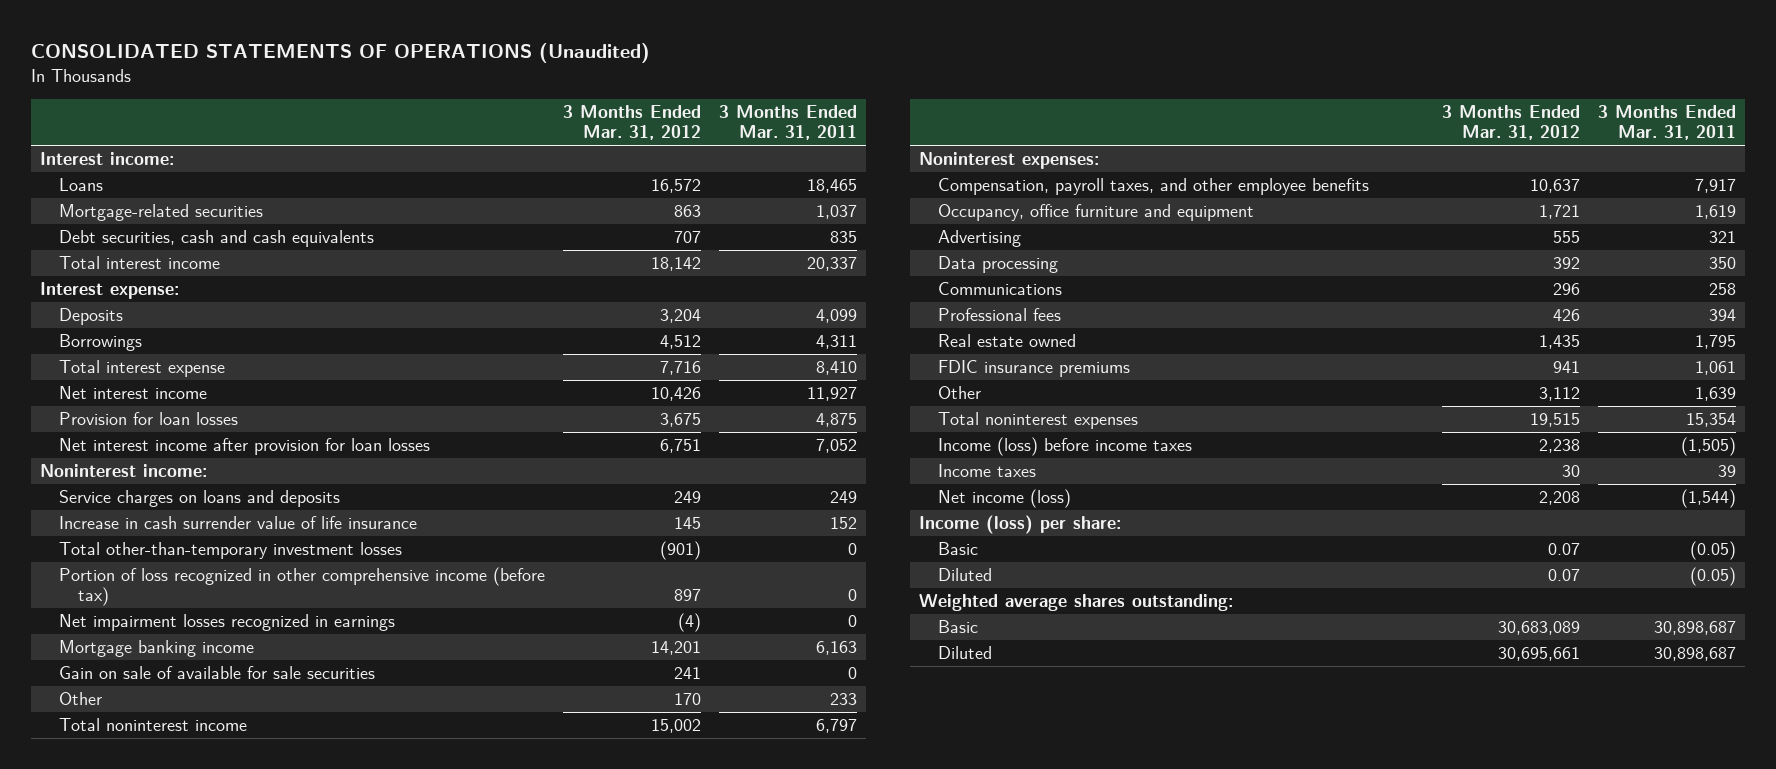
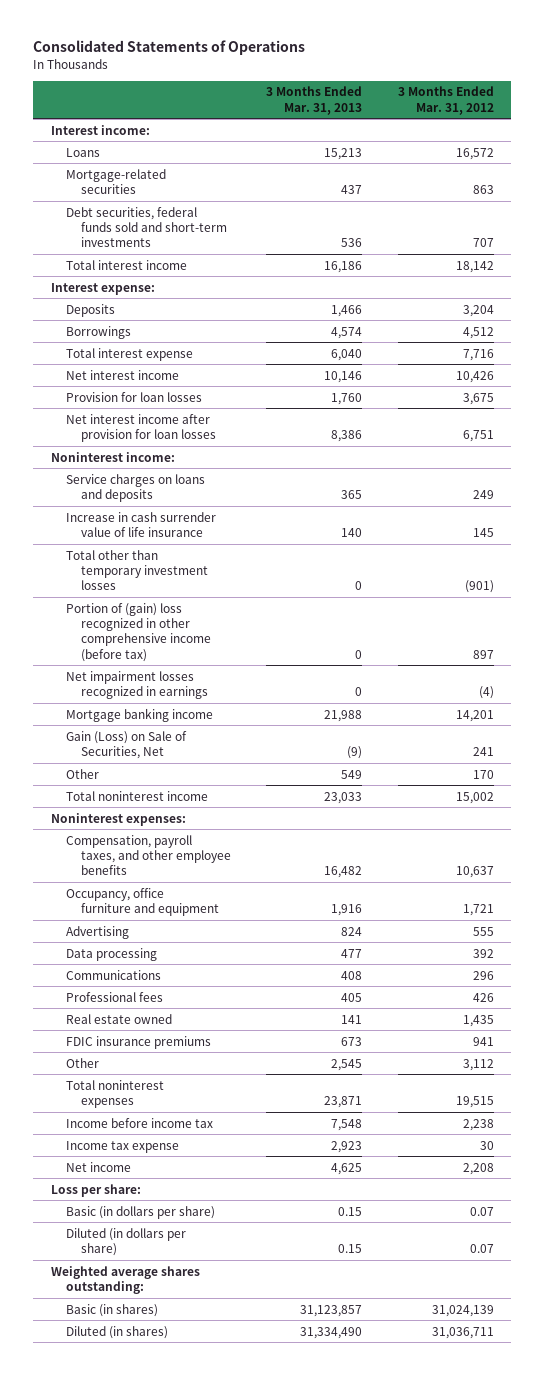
[31,43,651,64] CONSOLIDATED STATEMENTS OF OPERATIONS (Unaudited) -> [33,40,306,56] Consolidated Statements of Operations
[719,105,858,141] 3 Months Ended Mar. 31, 2011 -> none
none -> [266,86,363,115] 3 Months Ended Mar. 31, 2013
[59,229,375,247] Debt securities, cash and cash equivalents -> [66,206,228,248] Debt securities, federal funds sold and short-term investments
[59,541,403,559] Total other-than-temporary investment losses -> [66,549,209,591] Total other than temporary investment losses
[59,566,546,607] Portion of loss recognized in other comprehensive income (before tax) -> [66,602,212,662] Portion of (gain) loss recognized in other comprehensive income (before tax)
[59,665,376,679] Gain on sale of available for sale securities -> [66,730,188,759] Gain (Loss) on Sale of Securities, Net
[937,436,1192,456] Income (loss) before income taxes -> [66,1117,214,1128] Income before income tax
[937,463,1036,477] Income taxes -> [66,1140,180,1153] Income tax expense
[937,488,1071,508] Net income (loss) -> [66,1161,132,1172] Net income
[918,514,1121,534] Income (loss) per share: -> [51,1183,142,1197] Loss per share:
[937,541,978,555] Basic -> [66,1205,216,1219] Basic (in dollars per share)
[937,567,992,581] Diluted -> [66,1227,187,1256] Diluted (in dollars per share)
[937,619,978,633] Basic -> [66,1303,159,1317] Basic (in shares)
[1497,620,1580,635] 30,683,089 -> [431,1304,494,1317] 31,024,139
[937,645,992,659] Diluted -> [66,1325,169,1339] Diluted (in shares)
[1497,646,1580,661] 30,695,661 -> [431,1326,494,1339] 31,036,711

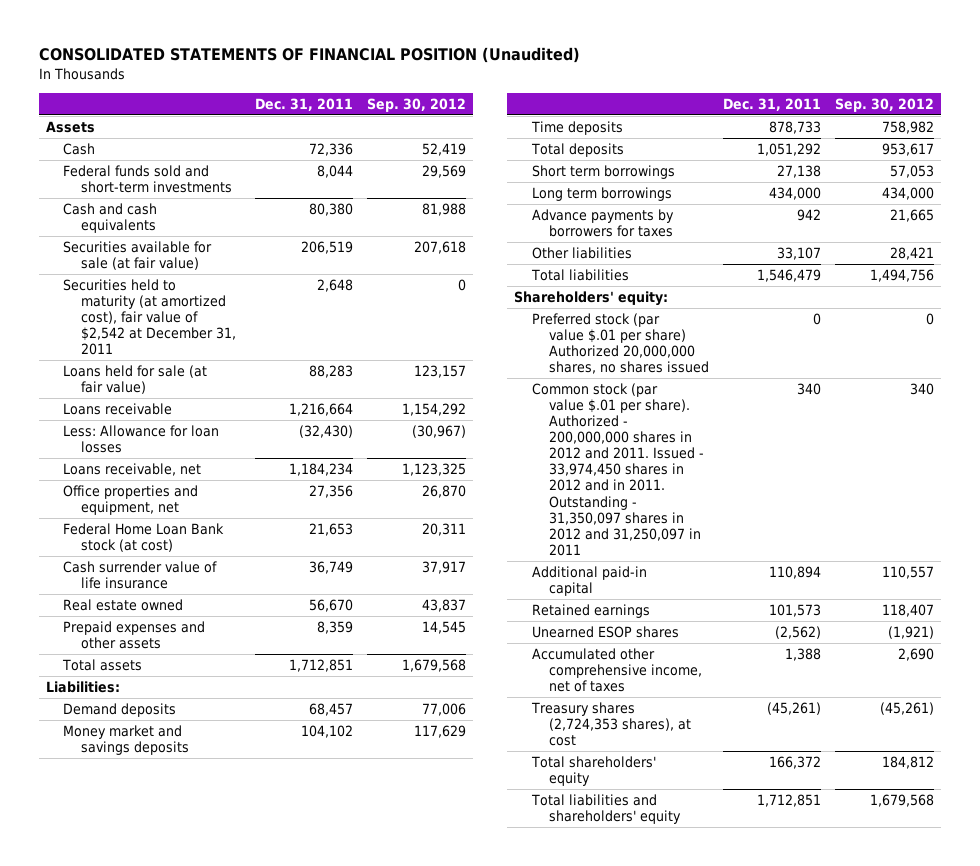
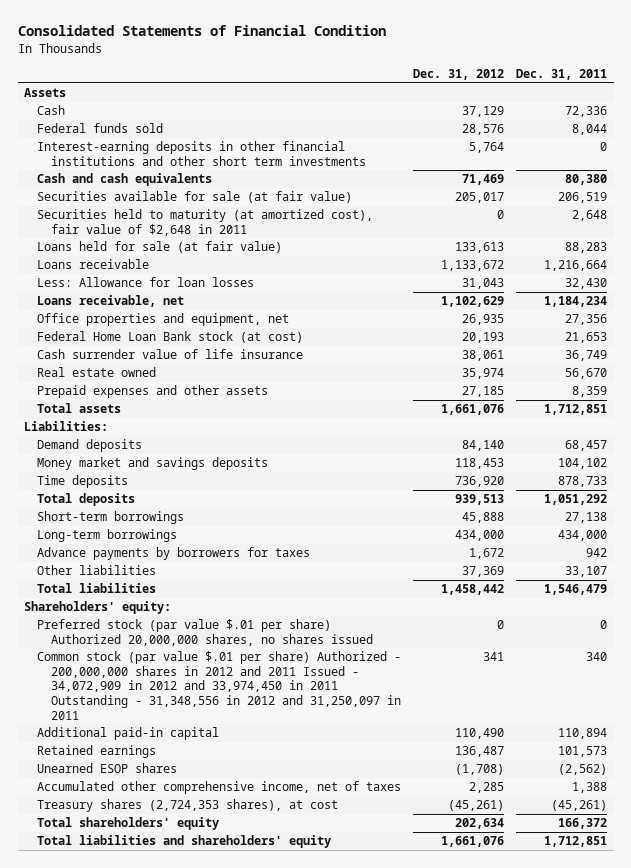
[38,47,580,64] CONSOLIDATED STATEMENTS OF FINANCIAL POSITION (Unaudited) -> [17,25,386,37] Consolidated Statements of Financial Condition
[366,97,466,112] Sep. 30, 2012 -> none
none -> [413,68,505,80] Dec. 31, 2012
[63,164,232,193] Federal funds sold and short-term investments -> [37,123,164,134] Federal funds sold
none -> [37,141,366,166] Interest-earning deposits in other financial institutions and other short term investments
[63,278,236,356] Securities held to maturity (at amortized cost), fair value of $2,542 at December 31, 2011 -> [37,209,374,236] Securities held to maturity (at amortized cost), fair value of $2,648 in 2011
[298,424,353,438] (32,430) -> [565,278,608,290] 32,430
[531,164,675,179] Short term borrowings -> [37,511,185,525] Short-term borrowings
[531,186,672,201] Long term borrowings -> [37,529,178,543] Long-term borrowings
[531,382,705,556] Common stock (par value $.01 per share). Authorized - 200,000,000 shares in 2012 and 2011. Issued - 33,974,450 shares in 2012 and in 2011. Outstanding - 31,350,097 shares in 2012 and 31,250,097 in 2011 -> [37,651,402,720] Common stock (par value $.01 per share) Authorized - 200,000,000 shares in 2012 and 2011 Issued - 34,072,909 in 2012 and 33,974,450 in 2011 Outstanding - 31,348,556 in 2012 and 31,250,097 in 2011

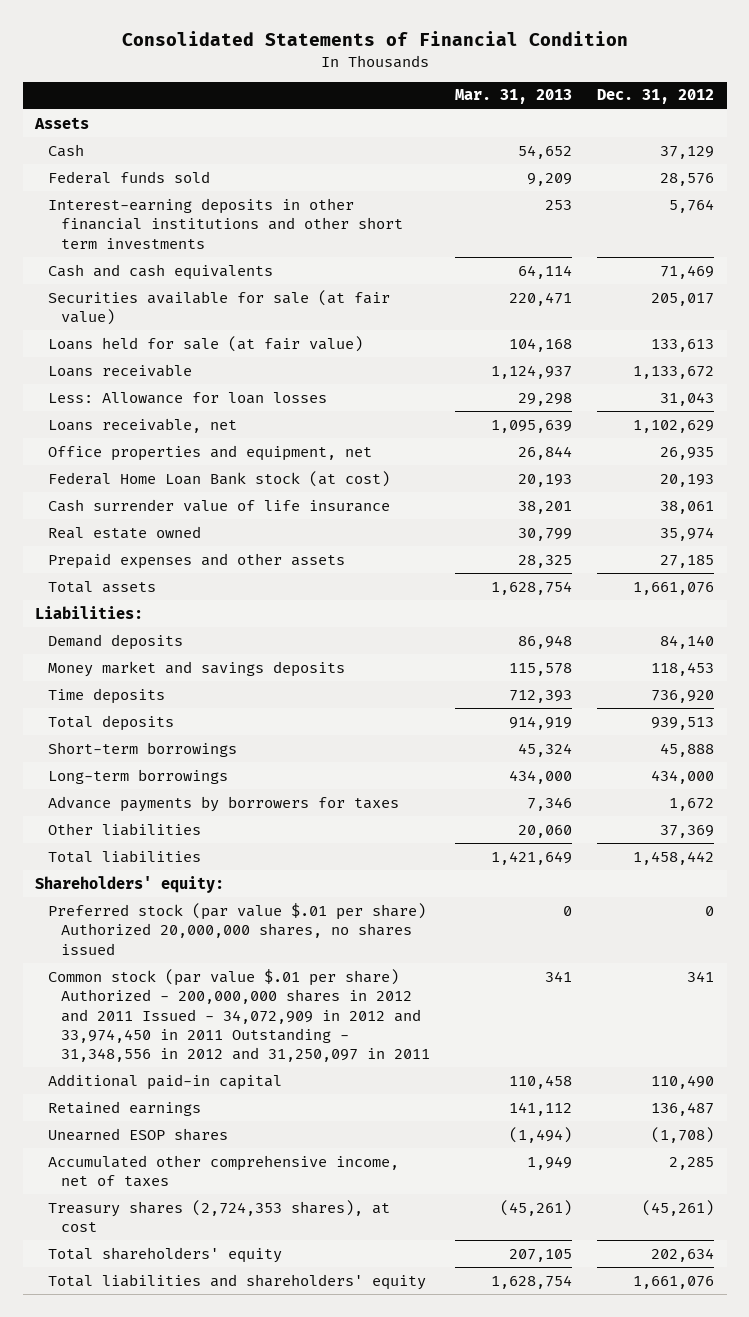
[516,68,608,80] Dec. 31, 2011 -> none
none -> [455,89,573,105] Mar. 31, 2013
[37,209,374,236] Securities held to maturity (at amortized cost), fair value of $2,648 in 2011 -> none

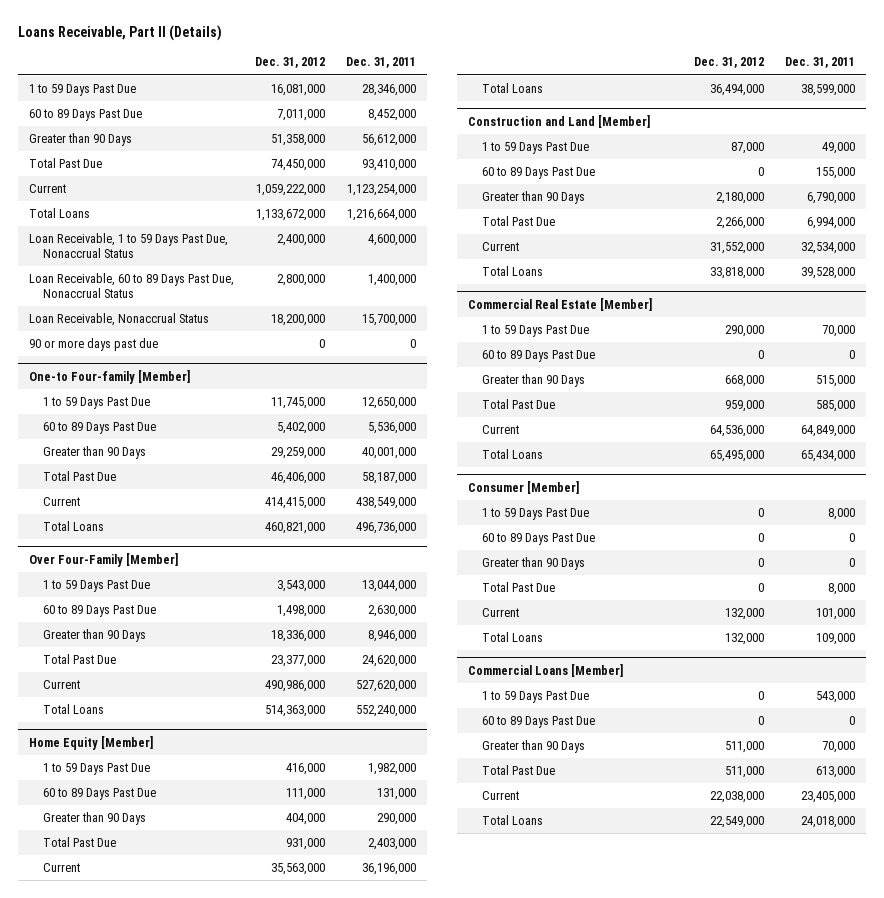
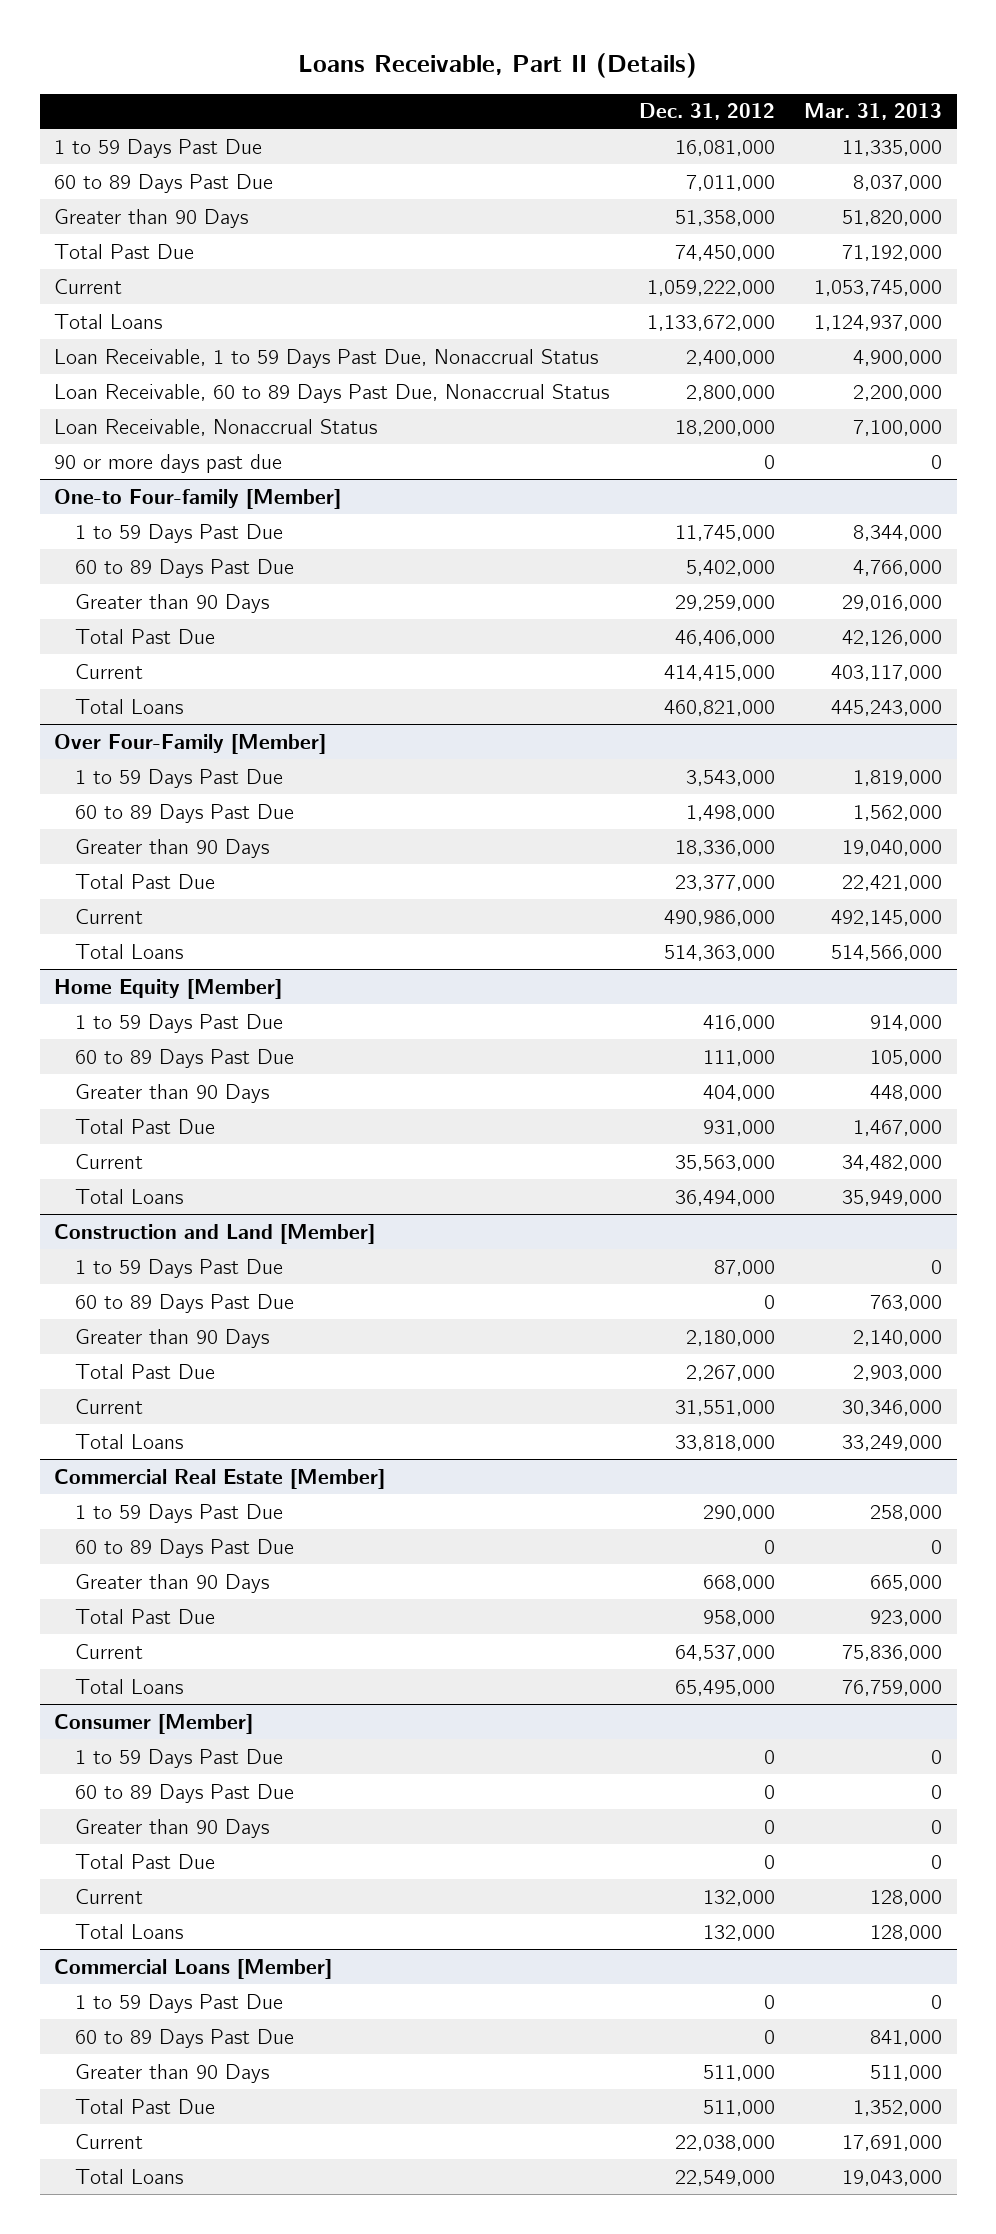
[346,57,417,69] Dec. 31, 2011 -> none
none -> [804,103,943,121] Mar. 31, 2013
[715,216,764,229] 2,266,000 -> [685,1364,775,1381] 2,267,000
[709,241,764,254] 31,552,000 -> [674,1399,775,1416] 31,551,000
[724,399,764,412] 959,000 -> [702,1609,775,1626] 958,000
[709,424,764,437] 64,536,000 -> [674,1644,775,1661] 64,537,000

